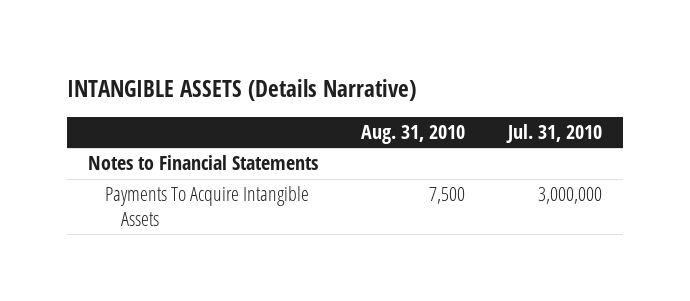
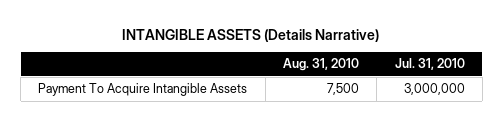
[88,155,319,171] Notes to Financial Statements -> none
[104,186,309,226] Payments To Acquire Intangible Assets -> [38,83,248,97] Payment To Acquire Intangible Assets

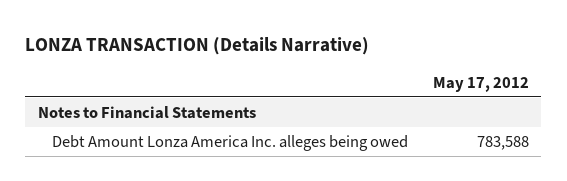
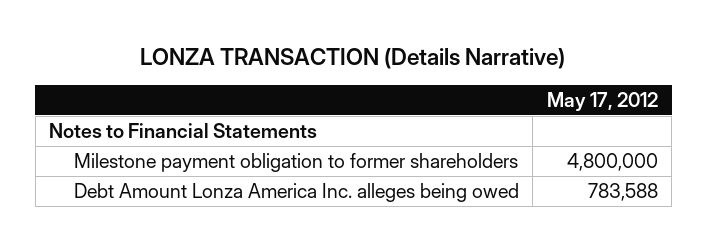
none -> [73,153,518,173] Milestone payment obligation to former shareholders

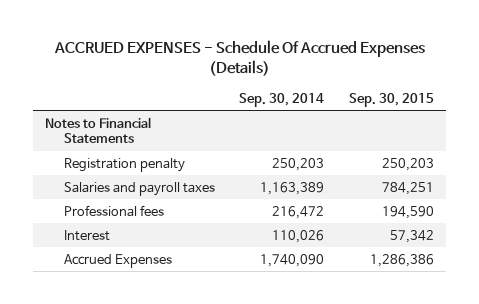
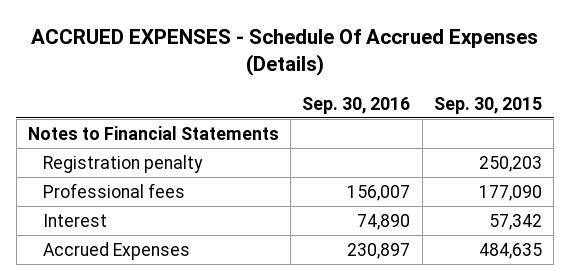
[239,92,325,107] Sep. 30, 2014 -> none
none -> [302,96,411,114] Sep. 30, 2016
[64,181,216,196] Salaries and payroll taxes -> none
[381,205,434,219] 194,590 -> [478,184,542,201] 177,090
[369,253,434,267] 1,286,386 -> [478,242,542,259] 484,635

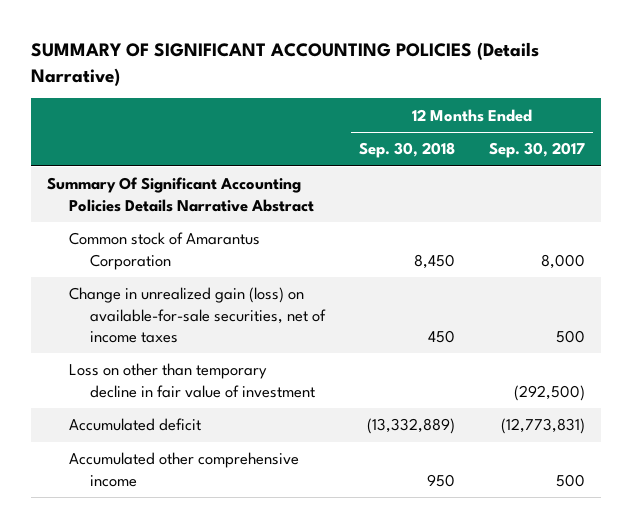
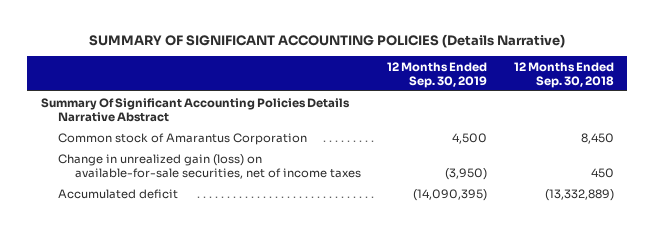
[488,142,585,159] Sep. 30, 2017 -> none
none -> [387,61,488,88] 12 Months Ended Sep. 30, 2019
[68,363,316,398] Loss on other than temporary decline in fair value of investment -> none
[68,452,299,487] Accumulated other comprehensive income -> none

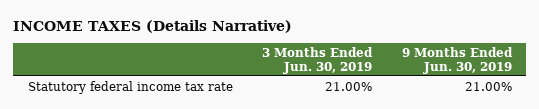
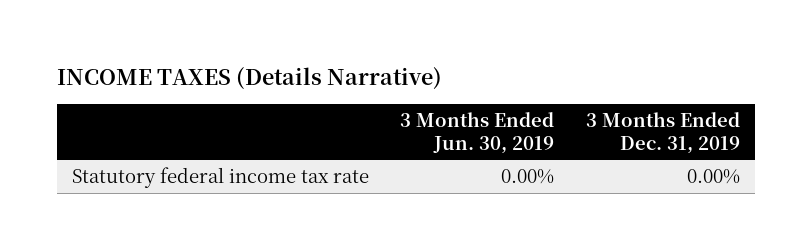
[401,46,513,74] 9 Months Ended Jun. 30, 2019 -> none
none -> [585,112,740,154] 3 Months Ended Dec. 31, 2019
[325,81,373,91] 21.00% -> [501,169,555,185] 0.00%

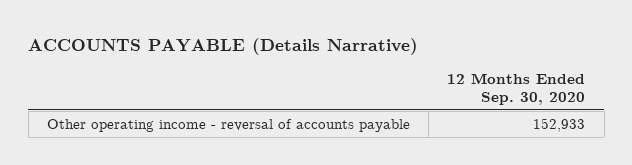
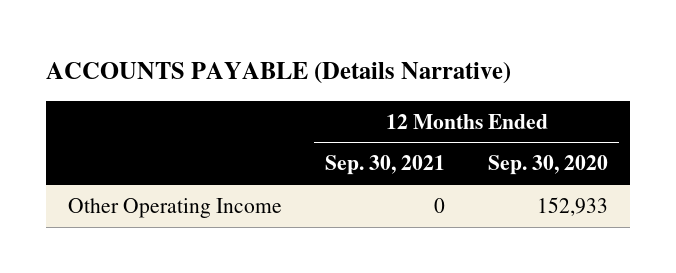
none -> [325,155,446,176] Sep. 30, 2021
[46,118,410,132] Other operating income - reversal of accounts payable -> [67,197,282,218] Other Operating Income

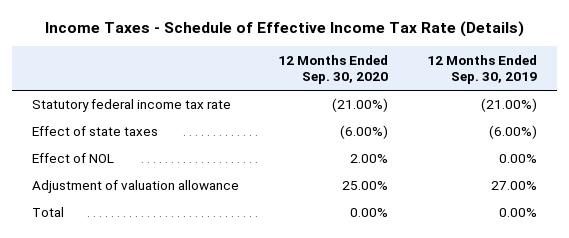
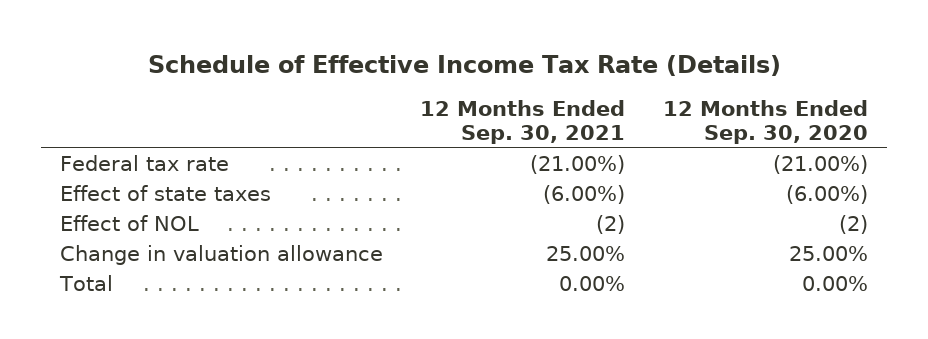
[44,20,524,37] Income Taxes - Schedule of Effective Income Tax Rate (Details) -> [147,54,781,76] Schedule of Effective Income Tax Rate (Details)
[427,54,538,85] 12 Months Ended Sep. 30, 2019 -> none
none -> [420,99,626,144] 12 Months Ended Sep. 30, 2021
[31,99,231,113] Statutory federal income tax rate -> [59,154,229,171] Federal tax rate
[350,154,389,164] 2.00% -> [838,214,868,234] (2)
[31,180,239,194] Adjustment of valuation allowance -> [59,244,383,265] Change in valuation allowance

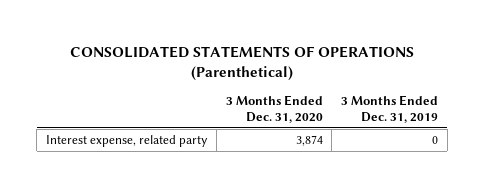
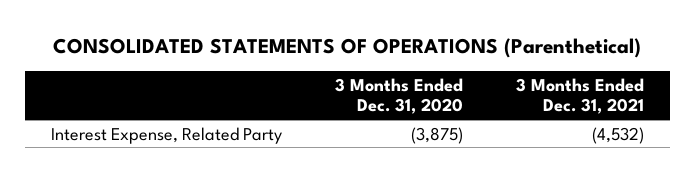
[341,94,439,124] 3 Months Ended Dec. 31, 2019 -> none
none -> [515,77,644,115] 3 Months Ended Dec. 31, 2021
[45,135,208,148] Interest expense, related party -> [51,126,283,144] Interest Expense, Related Party
[295,135,323,147] 3,874 -> [410,126,463,144] (3,875)

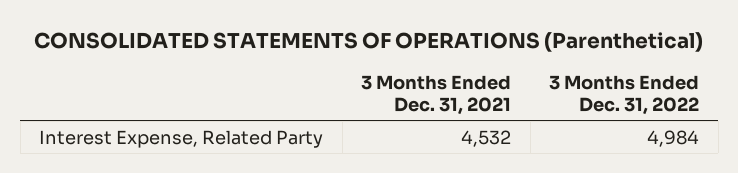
[334,77,463,115] 3 Months Ended Dec. 31, 2020 -> none
none -> [549,74,700,115] 3 Months Ended Dec. 31, 2022
[591,126,644,144] (4,532) -> [461,129,512,147] 4,532

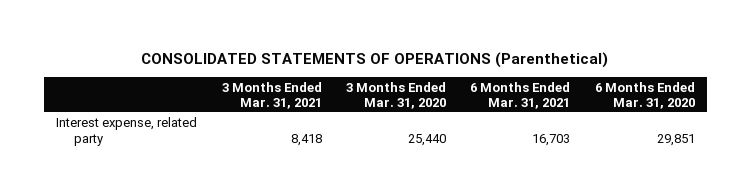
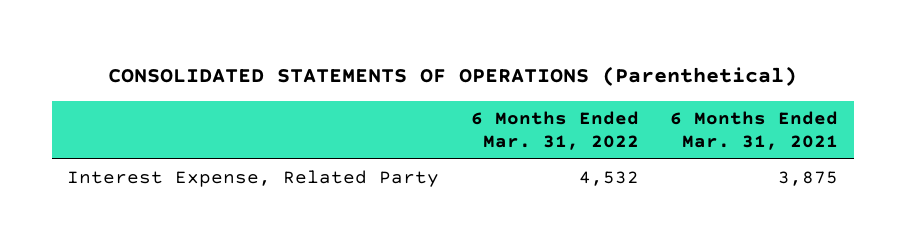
[221,81,322,109] 3 Months Ended Mar. 31, 2021 -> none
[345,81,446,109] 3 Months Ended Mar. 31, 2020 -> none
[594,81,695,109] 6 Months Ended Mar. 31, 2020 -> none
none -> [470,110,639,151] 6 Months Ended Mar. 31, 2022
[56,117,198,146] Interest expense, related party -> [67,170,440,188] Interest Expense, Related Party
[532,133,571,146] 16,703 -> [778,171,839,187] 3,875

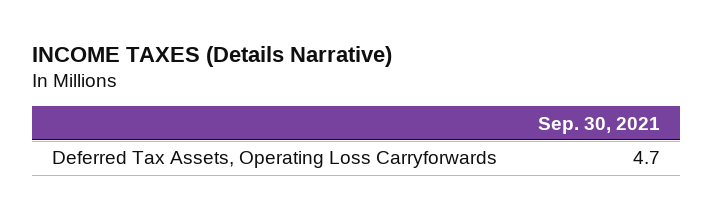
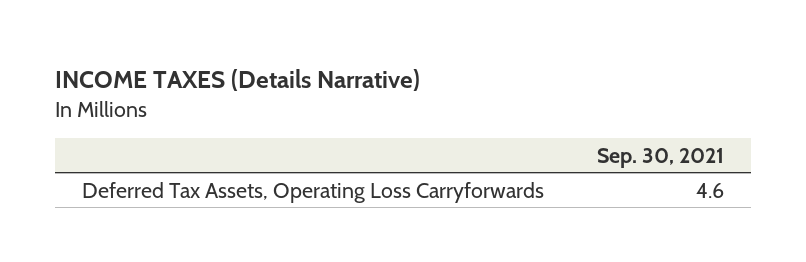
[632,151,660,165] 4.7 -> [695,182,724,198] 4.6

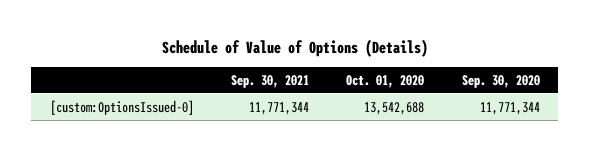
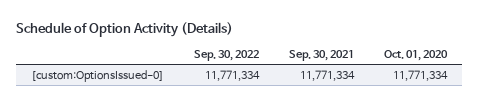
[161,38,428,57] Schedule of Value of Options (Details) -> [16,22,234,38] Schedule of Option Activity (Details)
[461,74,540,88] Sep. 30, 2020 -> none
none -> [193,50,259,62] Sep. 30, 2022
[249,101,310,115] 11,771,344 -> [299,69,355,81] 11,771,334
[364,101,425,115] 13,542,688 -> [392,69,448,81] 11,771,334

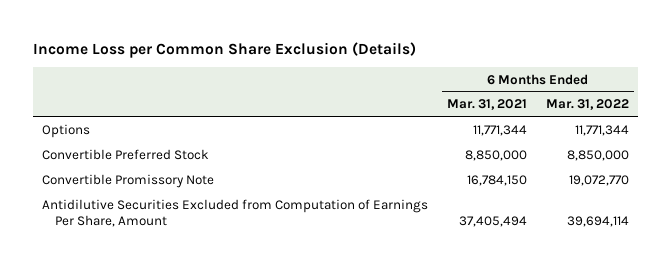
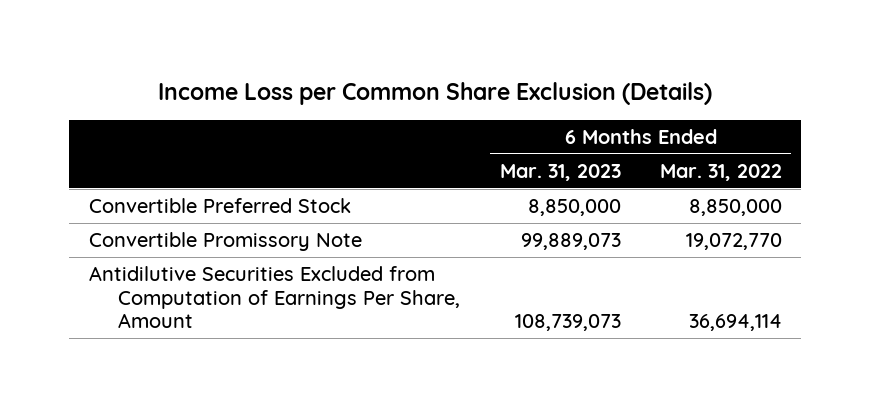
[447,99,528,111] Mar. 31, 2021 -> none
none -> [499,163,621,181] Mar. 31, 2023
[42,123,91,138] Options -> none
[566,216,629,228] 39,694,114 -> [688,314,782,332] 36,694,114

